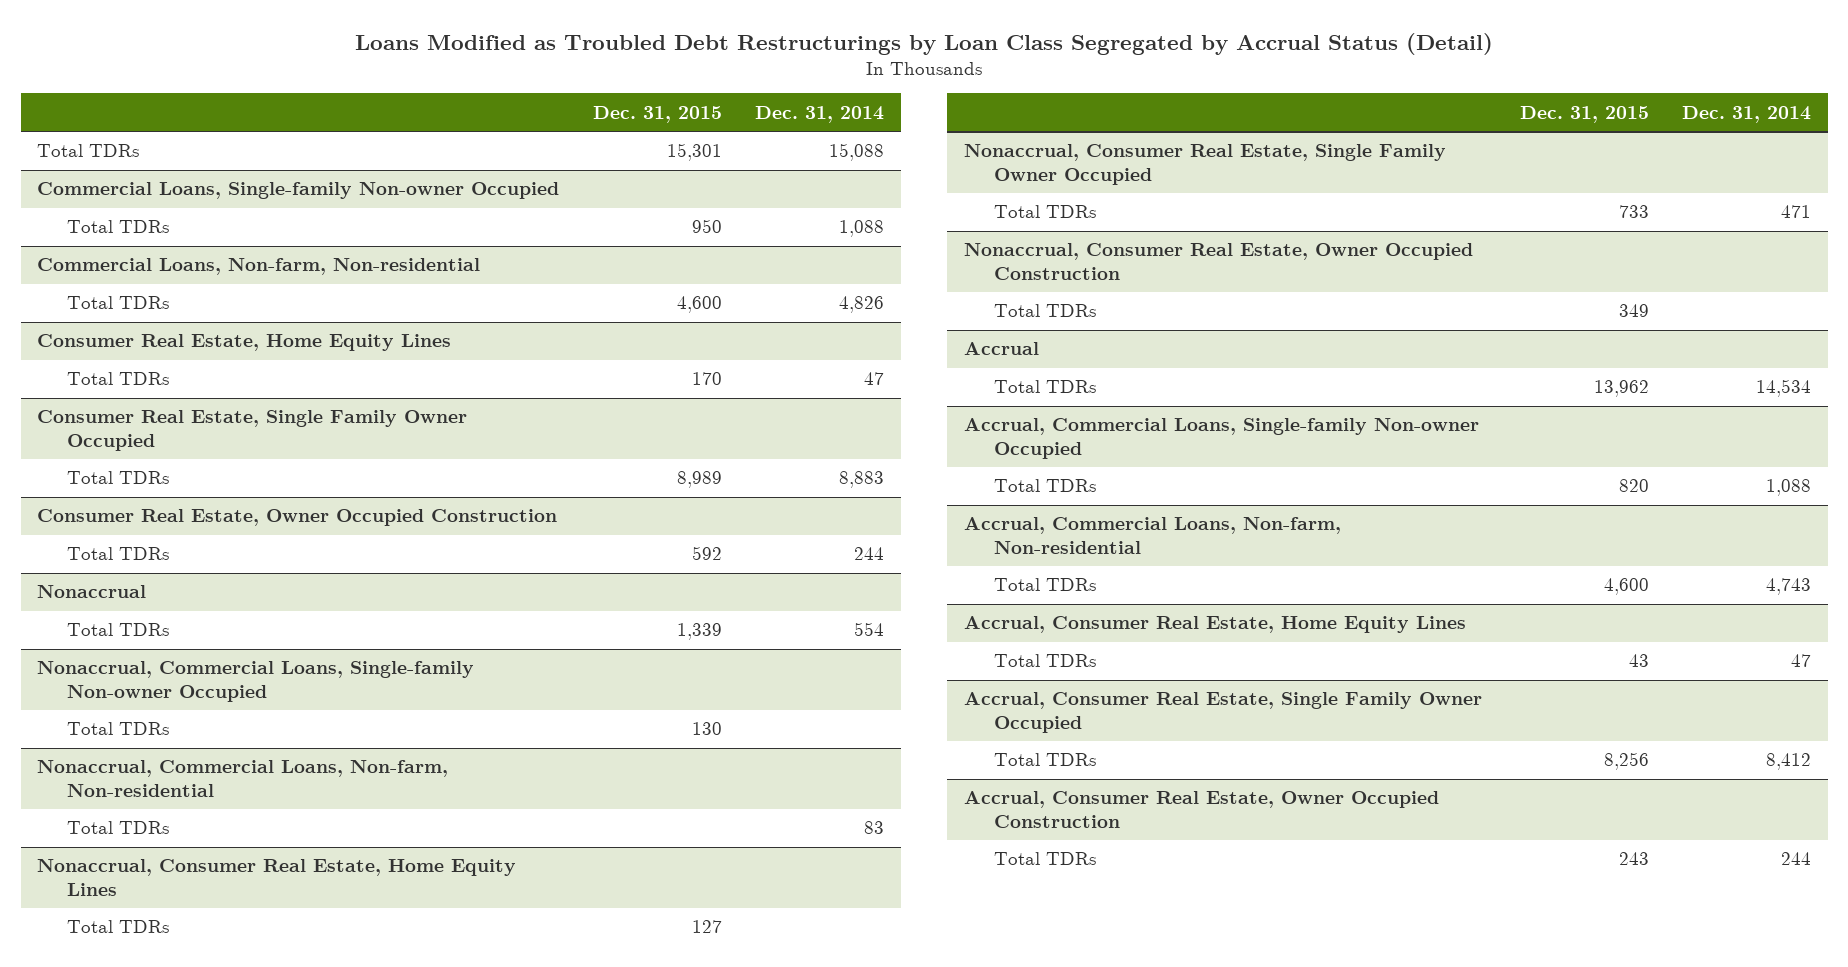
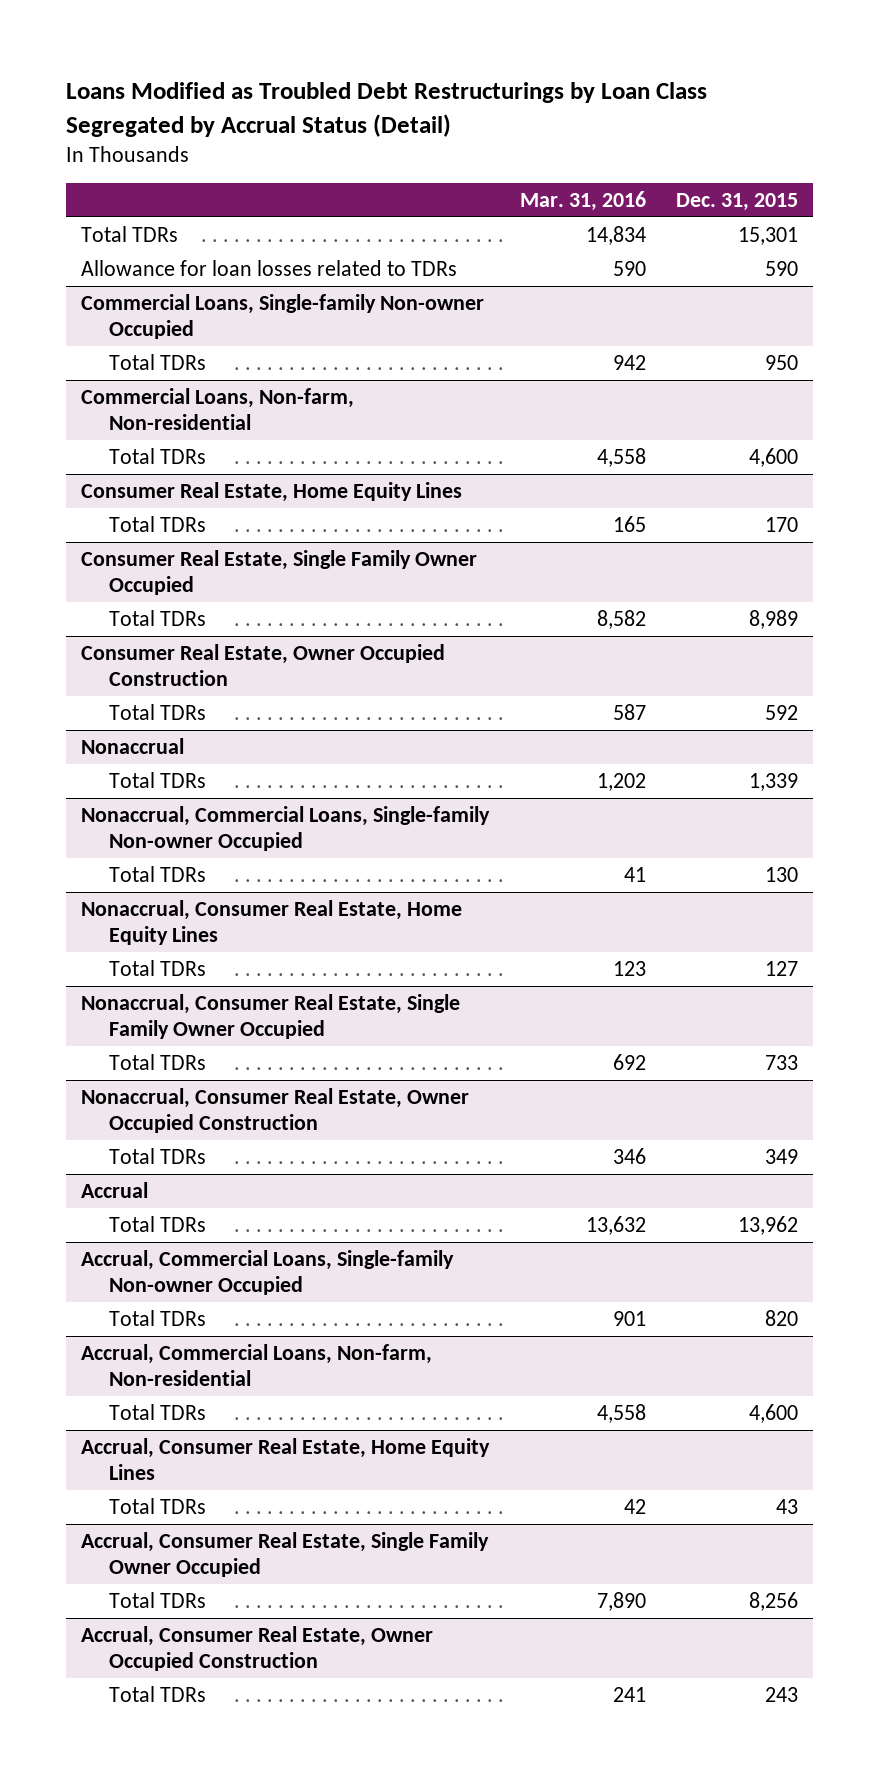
[755,105,885,123] Dec. 31, 2014 -> none
none -> [519,190,646,211] Mar. 31, 2016
none -> [81,259,458,276] Allowance for loan losses related to TDRs
[37,760,449,797] Nonaccrual, Commercial Loans, Non-farm, Non-residential -> none
[66,821,169,835] Total TDRs -> none

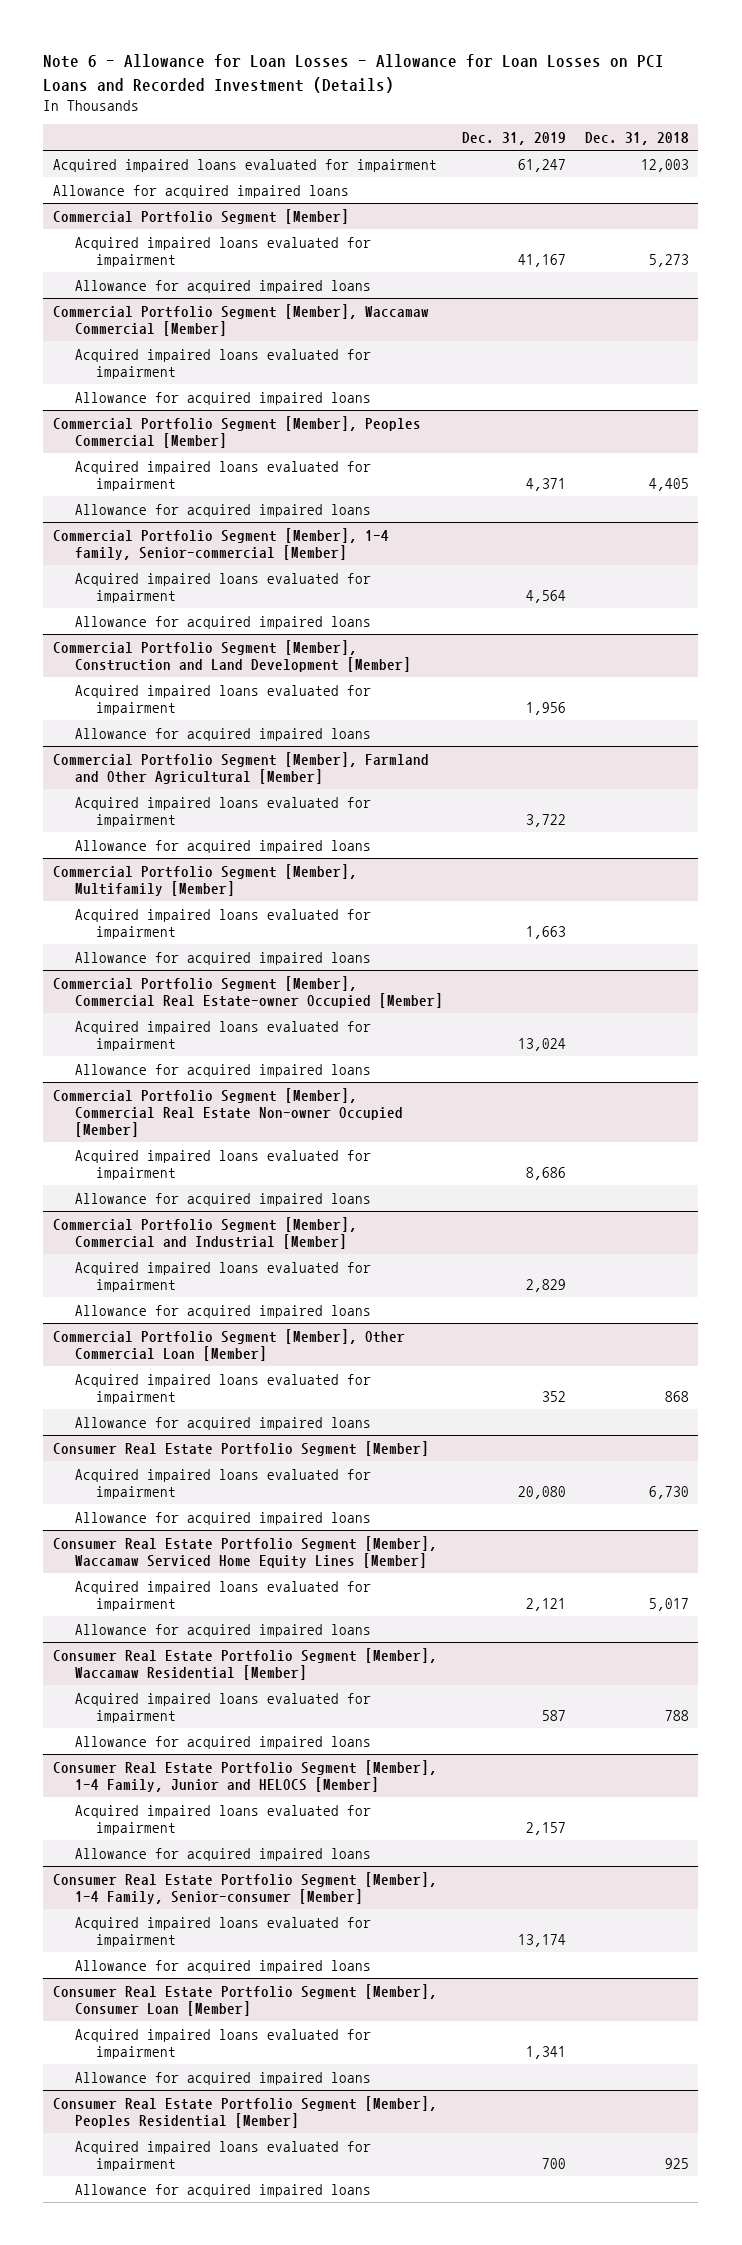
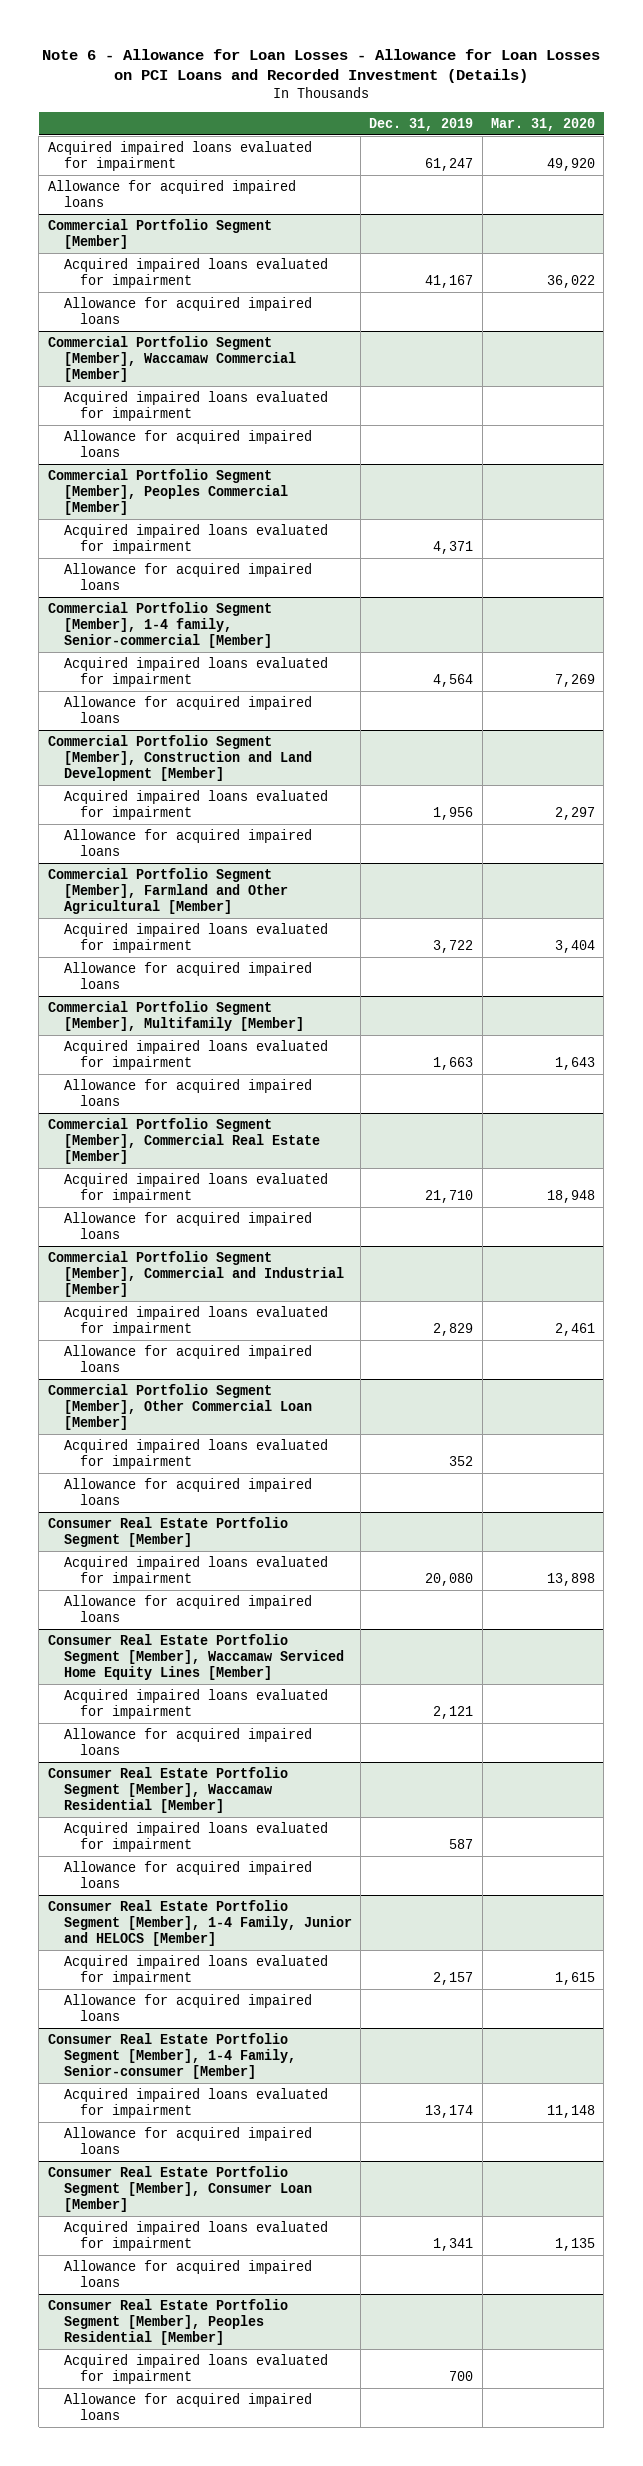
[584,132,689,146] Dec. 31, 2018 -> none
none -> [491,117,596,131] Mar. 31, 2020
[74,1063,371,1077] Allowance for acquired impaired loans -> none
[52,1087,403,1138] Commercial Portfolio Segment [Member], Commercial Real Estate Non-owner Occupied [Member] -> none
[74,1149,371,1181] Acquired impaired loans evaluated for impairment -> none
[52,975,443,1009] Commercial Portfolio Segment [Member], Commercial Real Estate-owner Occupied [Member] -> [47,1117,320,1164] Commercial Portfolio Segment [Member], Commercial Real Estate [Member]
[517,1038,566,1052] 13,024 -> [425,1189,474,1203] 21,710

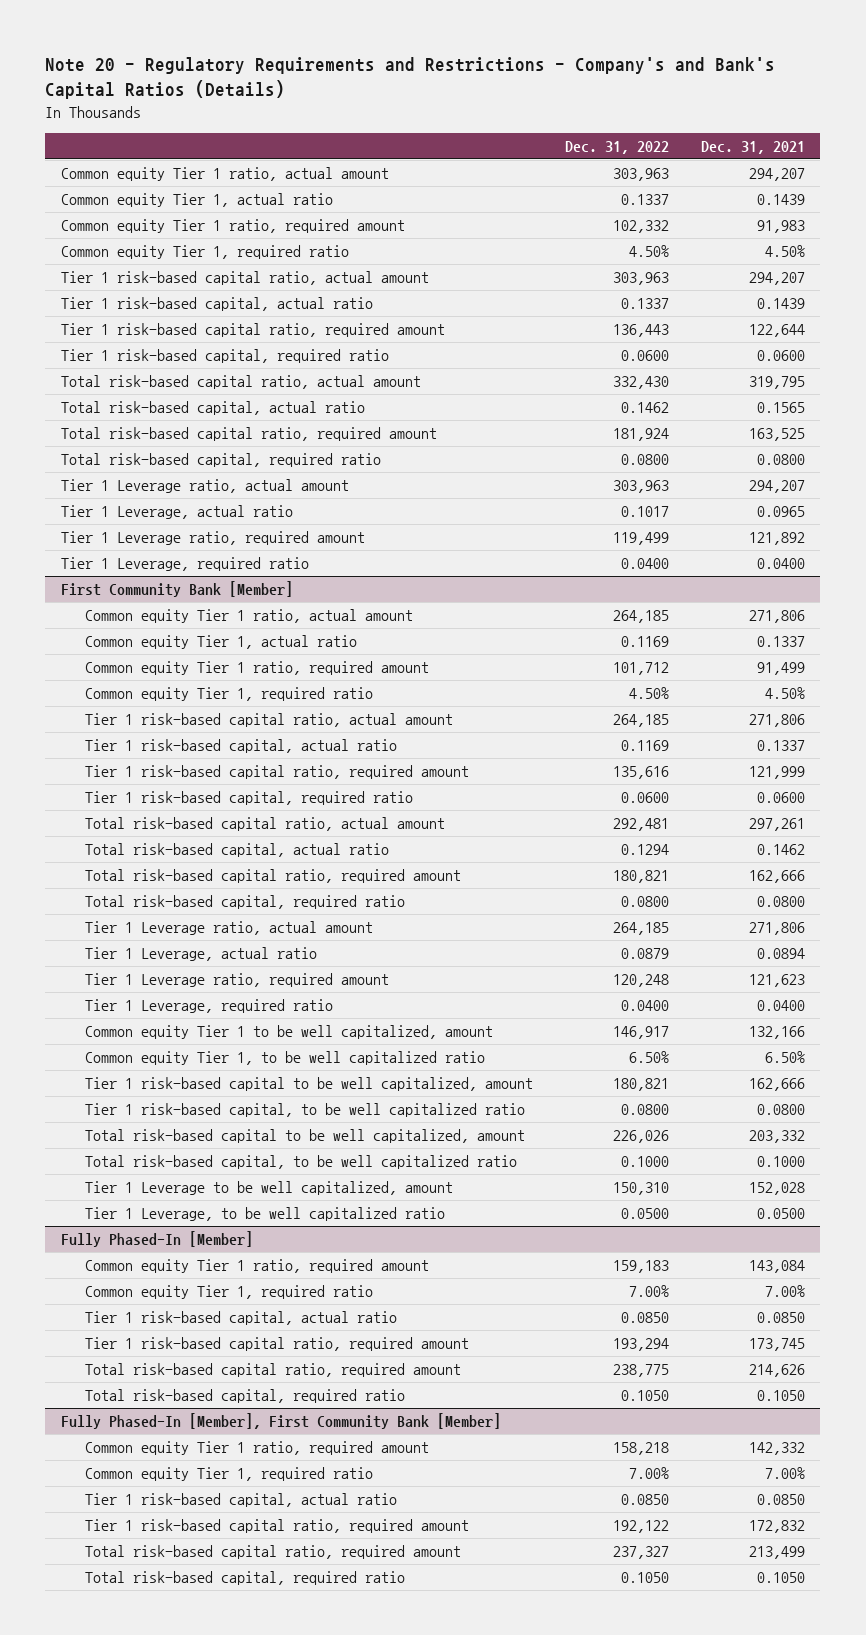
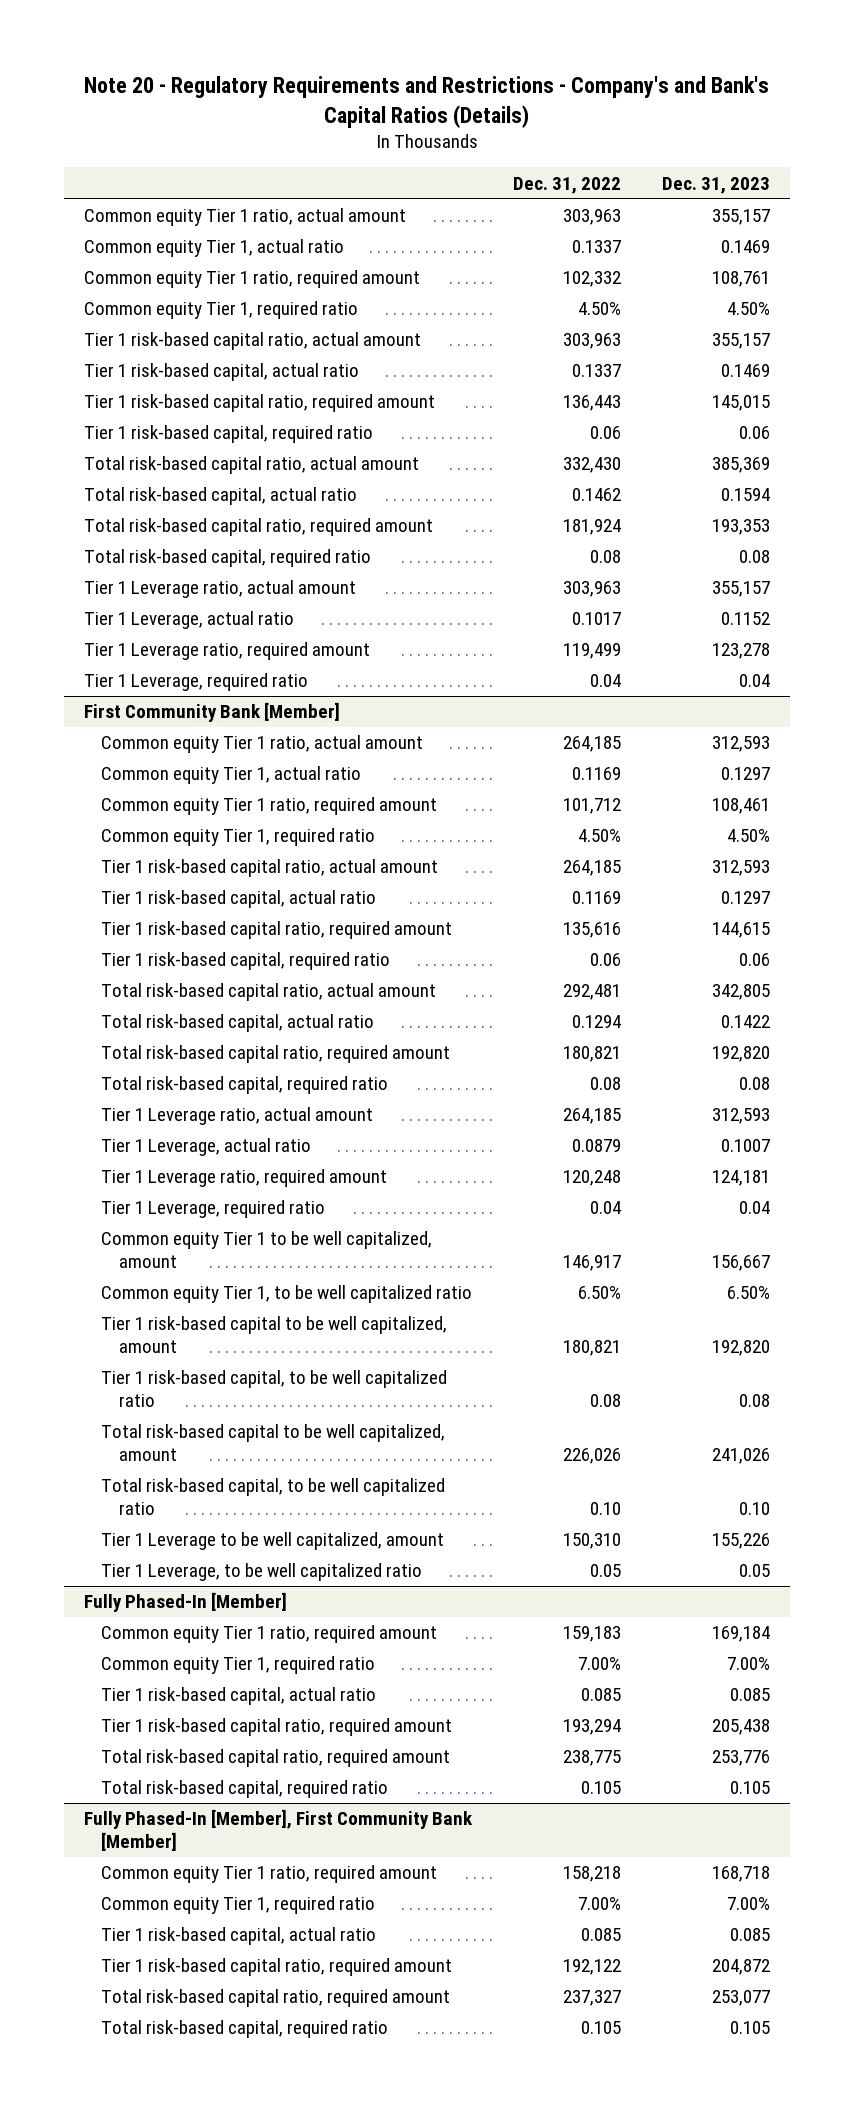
[700,140,805,154] Dec. 31, 2021 -> none
none -> [661,176,770,194] Dec. 31, 2023
[620,350,669,362] 0.0600 -> [590,426,622,440] 0.06
[620,454,669,466] 0.0800 -> [590,550,622,564] 0.08
[620,558,669,570] 0.0400 -> [590,674,622,688] 0.04
[620,792,669,804] 0.0600 -> [590,953,622,967] 0.06
[620,896,669,908] 0.0800 -> [590,1077,622,1091] 0.08
[620,1000,669,1012] 0.0400 -> [590,1201,622,1215] 0.04
[620,1104,669,1116] 0.0800 -> [590,1394,622,1408] 0.08
[620,1156,669,1168] 0.1000 -> [590,1502,622,1516] 0.10
[620,1208,669,1220] 0.0500 -> [590,1564,622,1578] 0.05
[620,1312,669,1324] 0.0850 -> [581,1688,622,1702] 0.085
[620,1390,669,1402] 0.1050 -> [581,1781,622,1795] 0.105
[620,1494,669,1506] 0.0850 -> [581,1928,622,1942] 0.085
[620,1572,669,1584] 0.1050 -> [581,2021,622,2035] 0.105

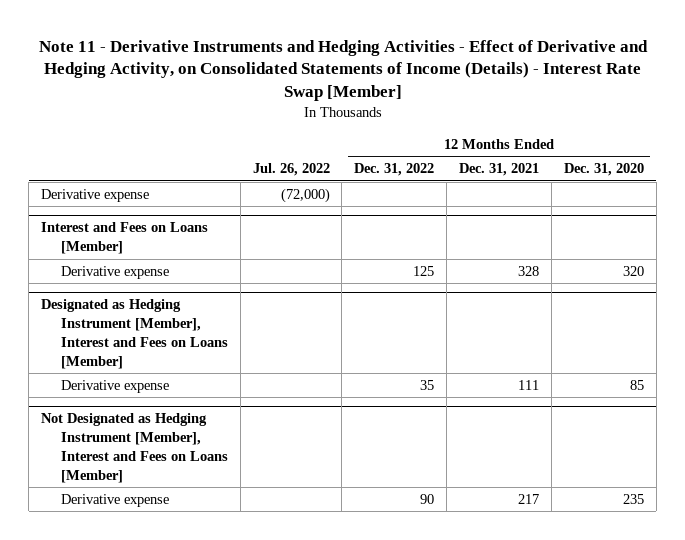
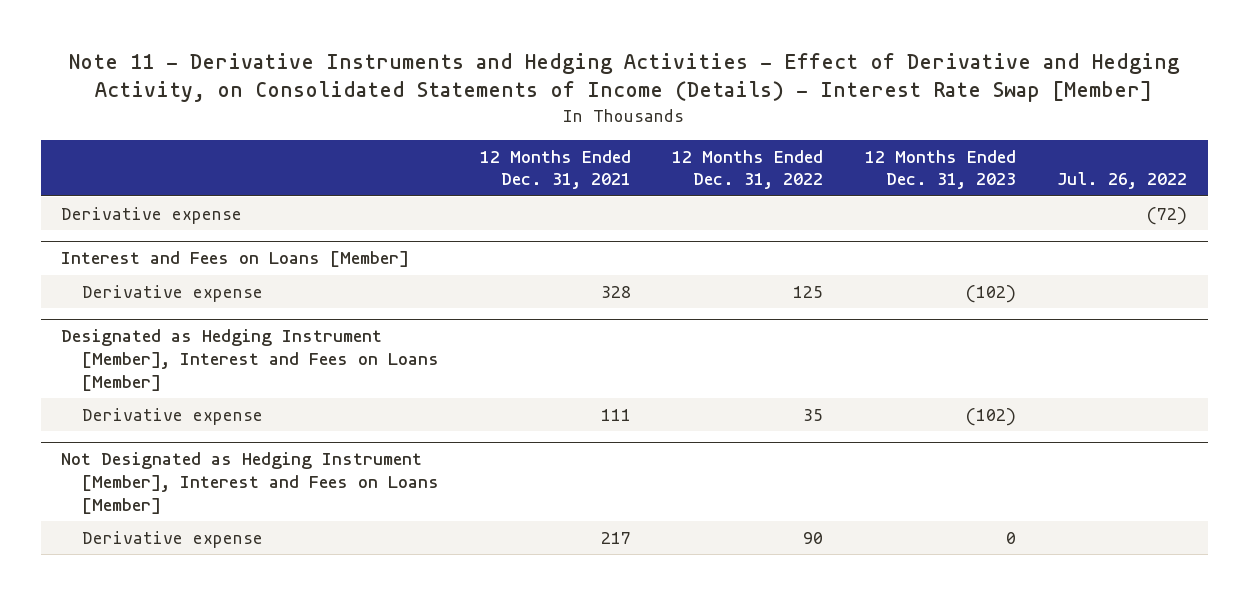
[563,163,644,177] Dec. 31, 2020 -> none
none -> [864,149,1016,190] 12 Months Ended Dec. 31, 2023
[280,188,330,204] (72,000) -> [1147,207,1188,226] (72)

